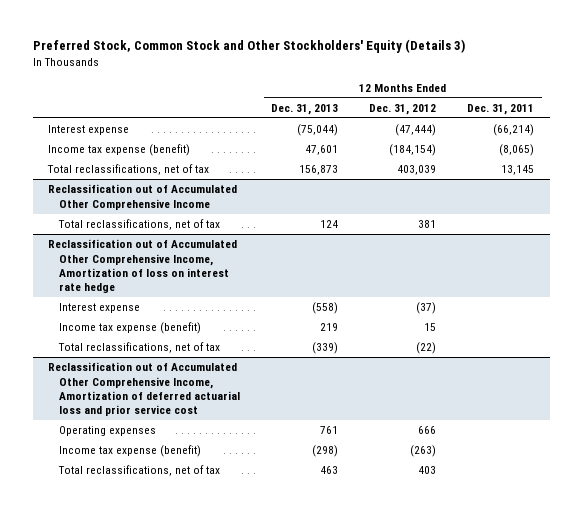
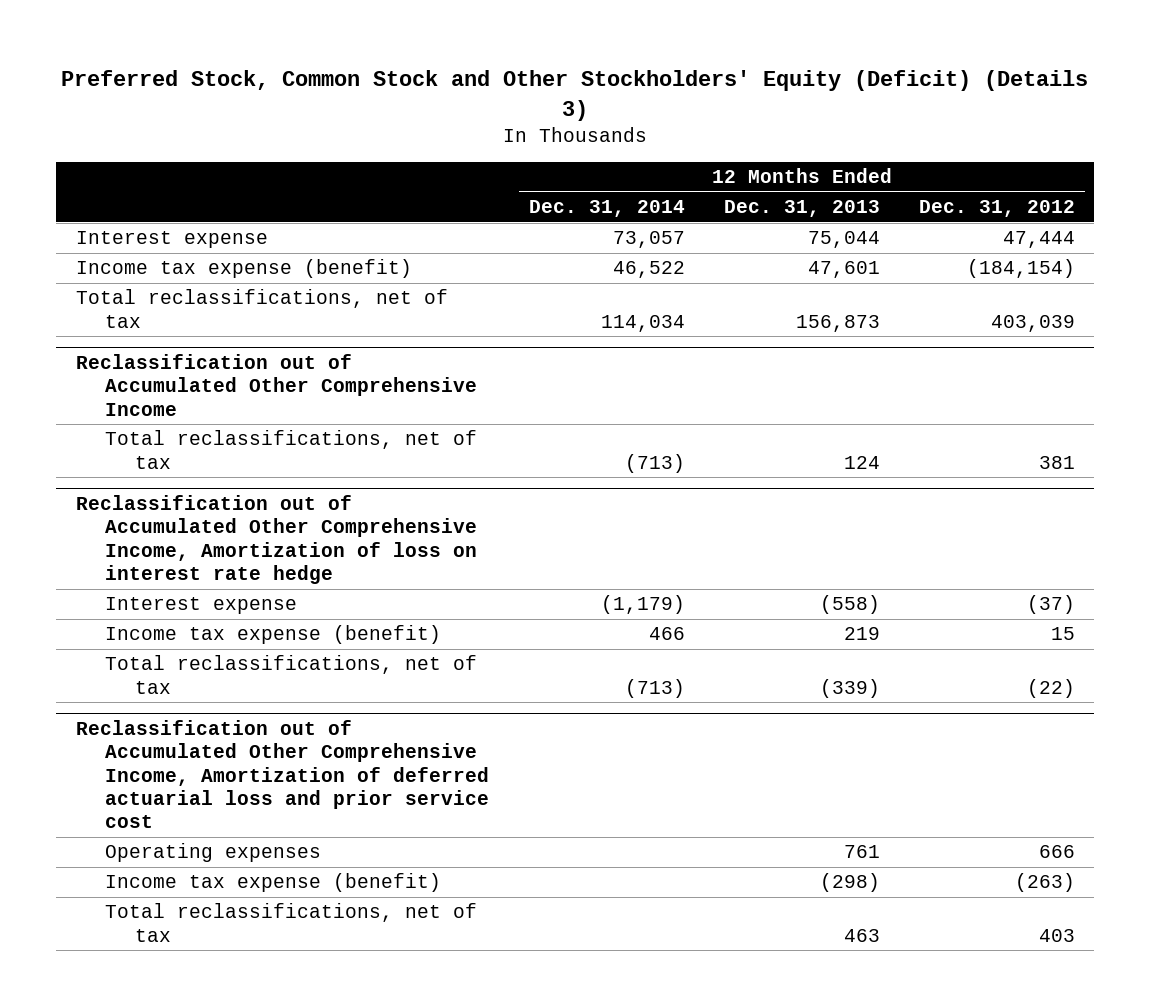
[32,39,465,54] Preferred Stock, Common Stock and Other Stockholders' Equity (Details 3) -> [61,70,1089,122] Preferred Stock, Common Stock and Other Stockholders' Equity (Deficit) (Details 3)
[467,103,535,115] Dec. 31, 2011 -> none
none -> [528,200,685,218] Dec. 31, 2014
[297,124,339,137] (75,044) -> [807,231,880,249] 75,044
[395,124,437,137] (47,444) -> [1002,231,1075,249] 47,444

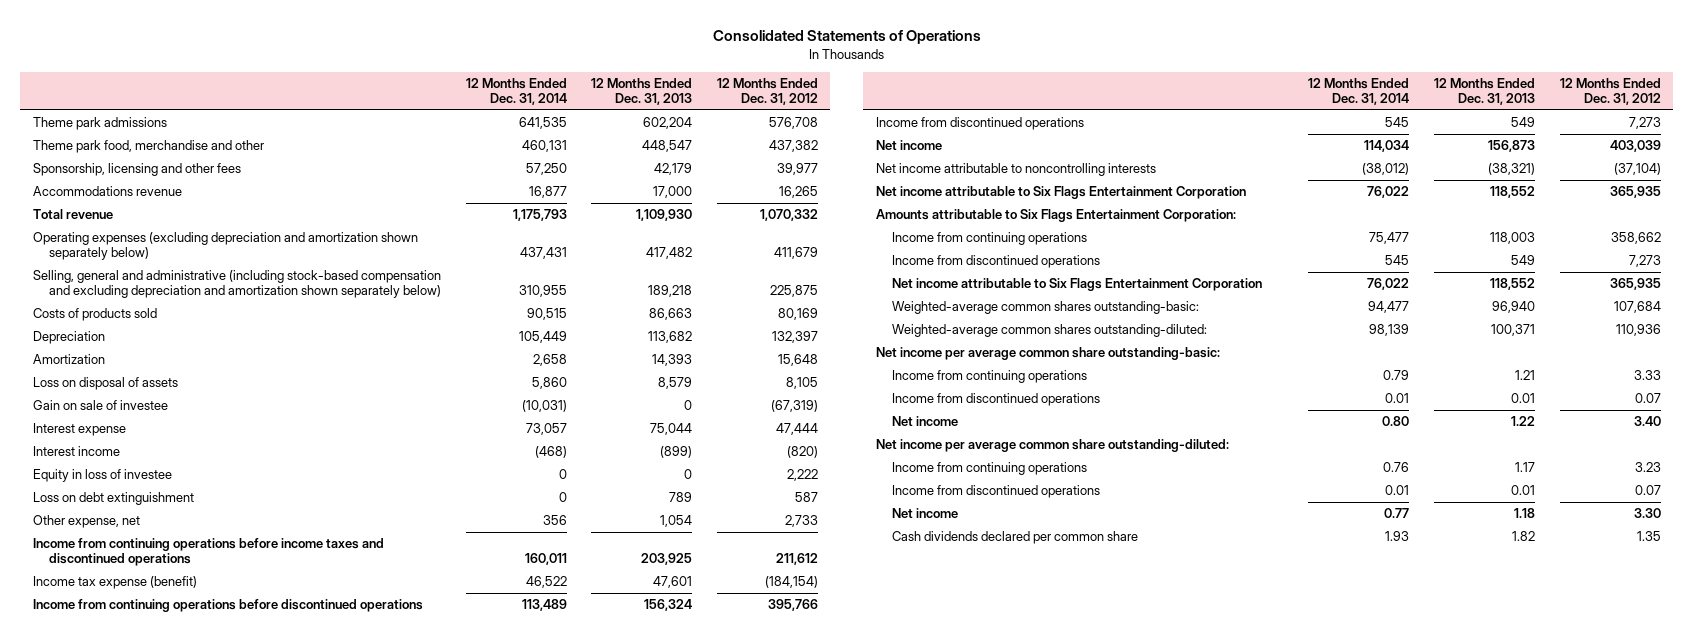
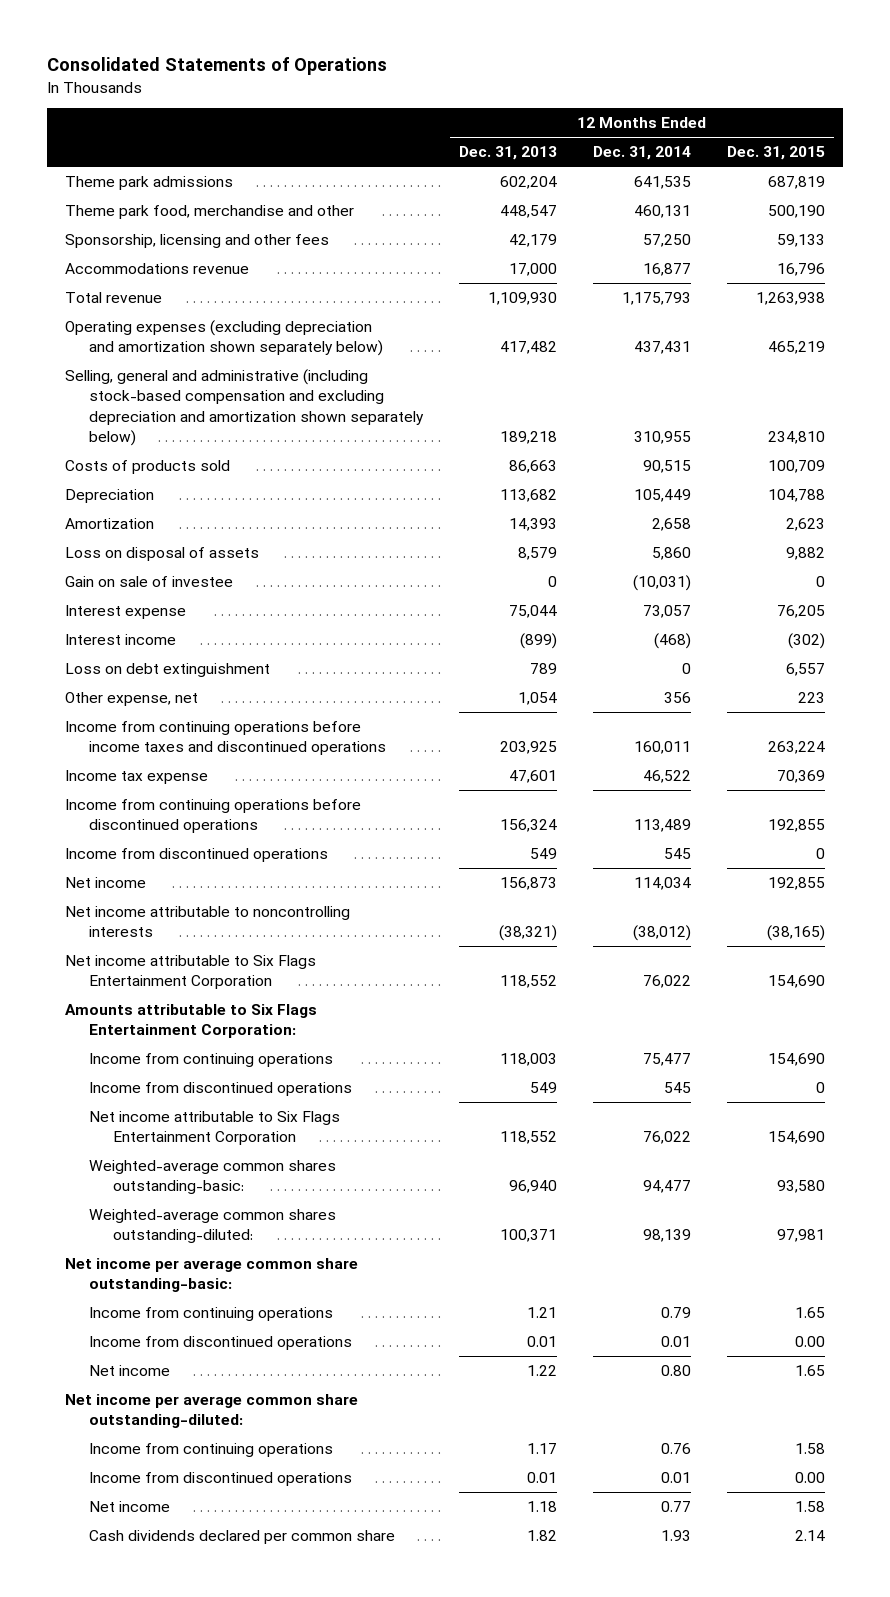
[716,77,818,106] 12 Months Ended Dec. 31, 2012 -> none
none -> [727,146,826,161] Dec. 31, 2015
[32,469,172,483] Equity in loss of investee -> none
[32,576,197,590] Income tax expense (benefit) -> [65,770,209,785] Income tax expense

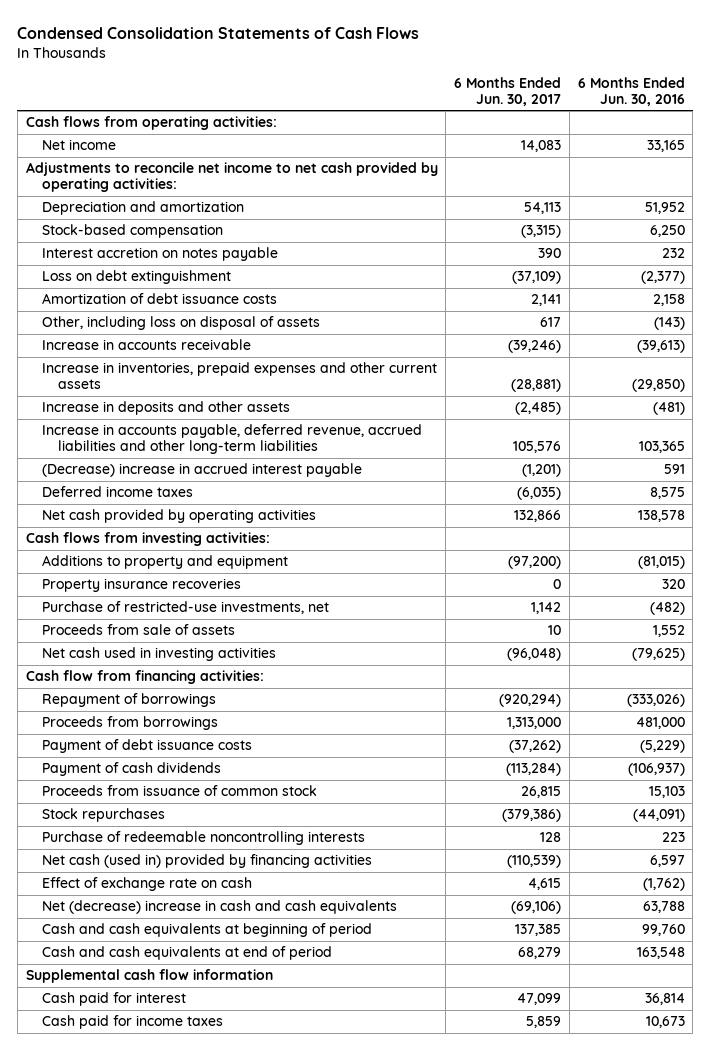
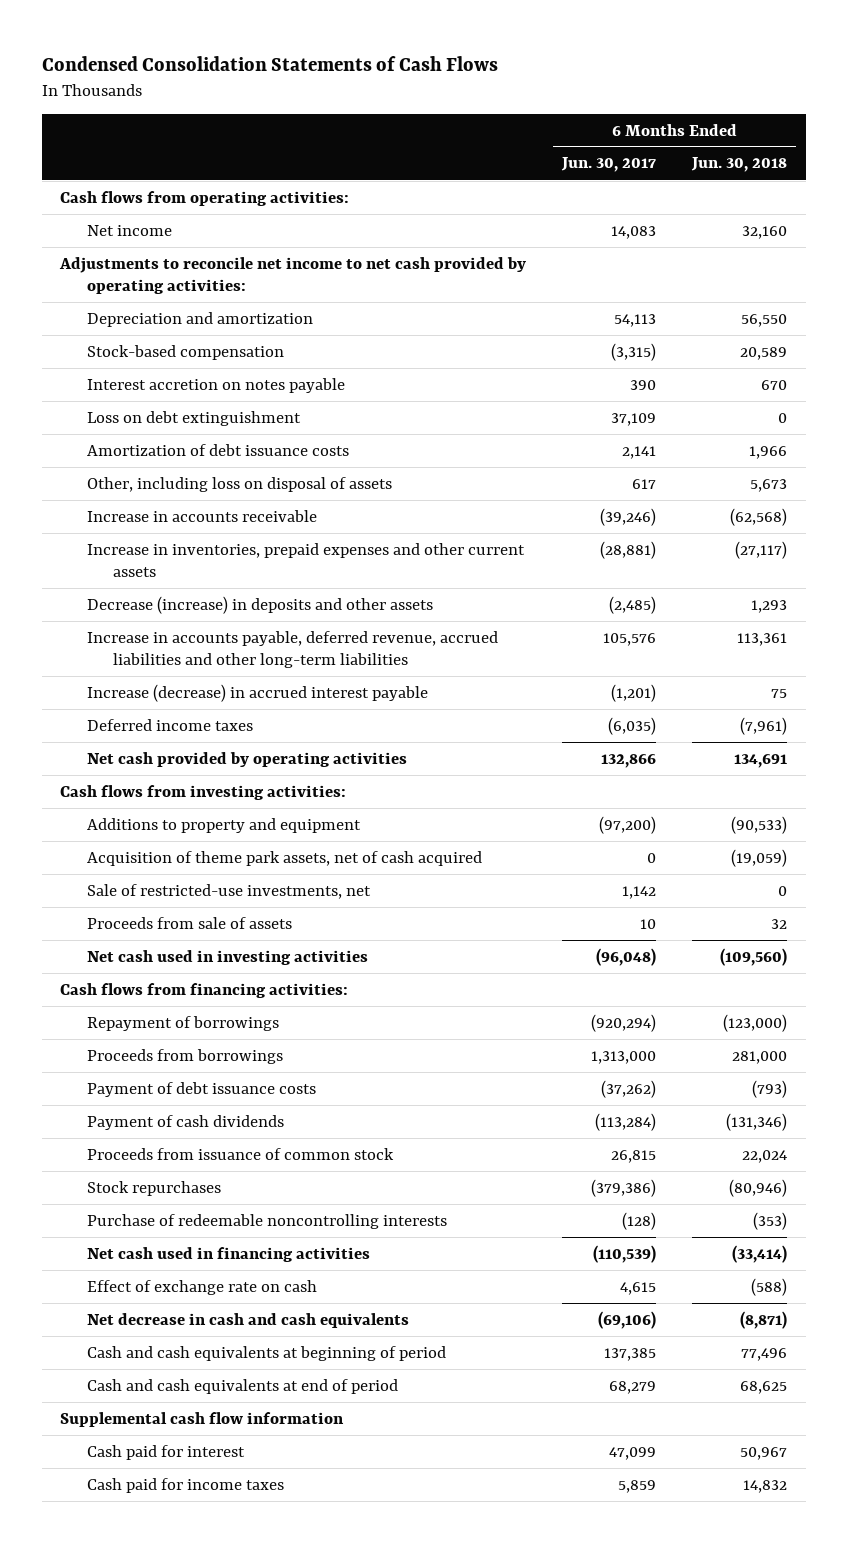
[577,76,685,106] 6 Months Ended Jun. 30, 2016 -> none
none -> [691,157,788,173] Jun. 30, 2018
[512,271,562,285] (37,109) -> [611,412,657,426] 37,109
[41,401,290,416] Increase in deposits and other assets -> [86,595,433,614] Decrease (increase) in deposits and other assets
[41,463,362,478] (Decrease) increase in accrued interest payable -> [86,683,428,702] Increase (decrease) in accrued interest payable
[41,578,241,593] Property insurance recoveries -> none
none -> [86,850,482,866] Acquisition of theme park assets, net of cash acquired
[41,601,329,615] Purchase of restricted-use investments, net -> [86,883,371,899] Sale of restricted-use investments, net
[25,670,264,685] Cash flow from financing activities: -> [59,982,348,998] Cash flows from financing activities:
[540,832,562,843] 128 -> [622,1211,657,1230] (128)
[41,854,372,869] Net cash (used in) provided by financing activities -> [86,1246,370,1262] Net cash used in financing activities
[41,900,397,915] Net (decrease) increase in cash and cash equivalents -> [86,1312,409,1328] Net decrease in cash and cash equivalents

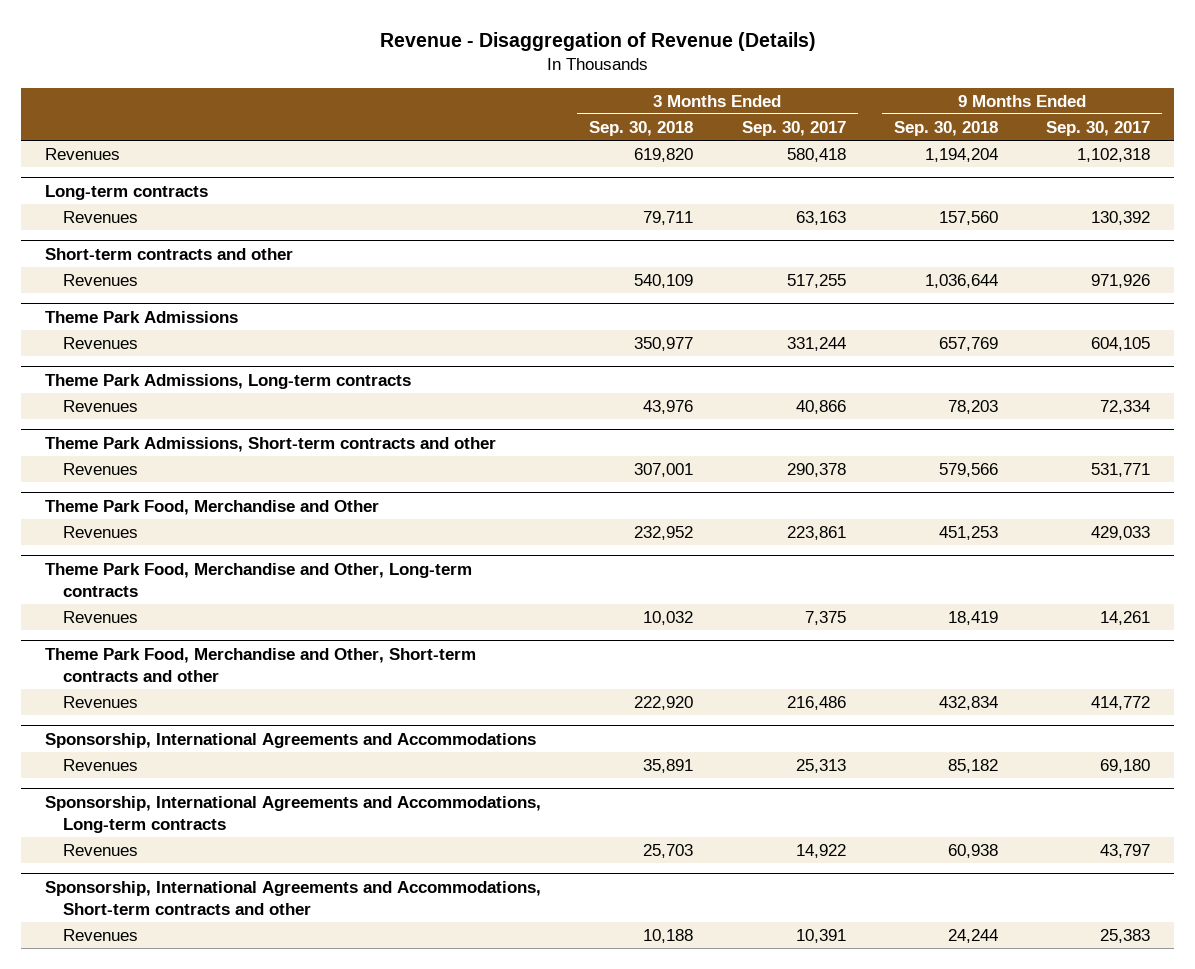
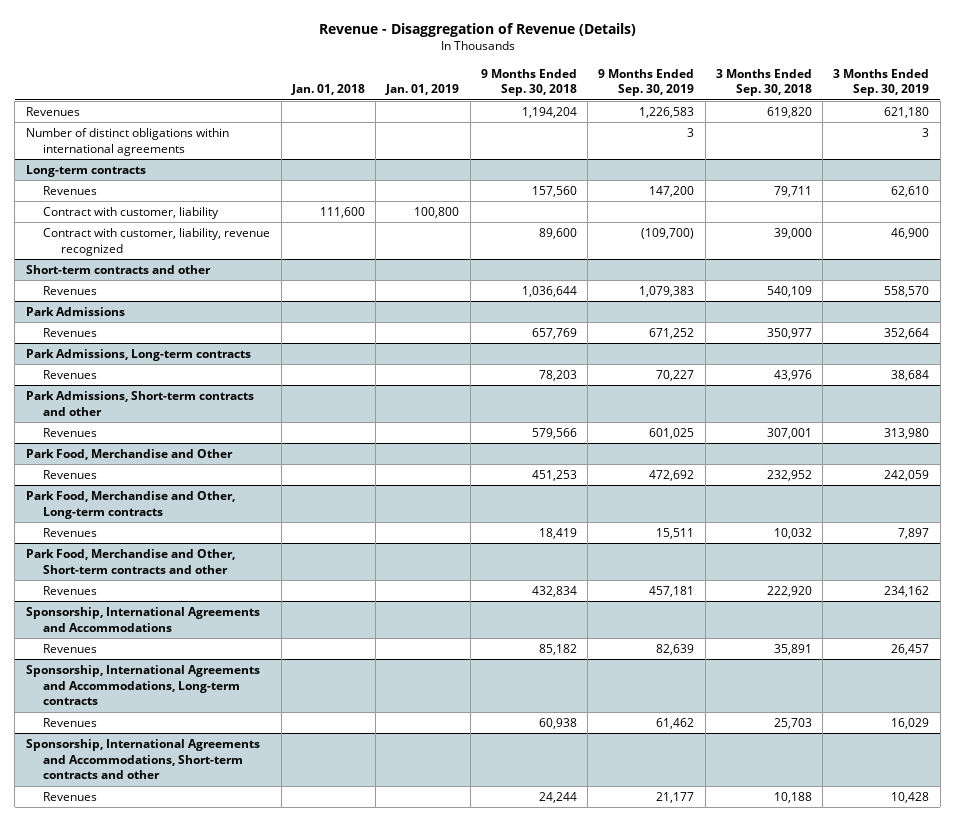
[741,120,846,136] Sep. 30, 2017 -> none
[1046,120,1151,136] Sep. 30, 2017 -> none
none -> [290,84,365,96] Jan. 01, 2018
none -> [385,84,460,96] Jan. 01, 2019
none -> [598,68,695,97] 9 Months Ended Sep. 30, 2019
none -> [833,68,930,97] 3 Months Ended Sep. 30, 2019
none -> [25,128,229,156] Number of distinct obligations within international agreements
none -> [43,207,220,220] Contract with customer, liability
none -> [43,228,271,256] Contract with customer, liability, revenue recognized
[44,310,238,323] Theme Park Admissions -> [25,307,125,317] Park Admissions
[44,373,411,389] Theme Park Admissions, Long-term contracts -> [25,349,251,362] Park Admissions, Long-term contracts
[44,436,496,452] Theme Park Admissions, Short-term contracts and other -> [25,391,254,416] Park Admissions, Short-term contracts and other
[44,499,379,515] Theme Park Food, Merchandise and Other -> [25,449,233,461] Park Food, Merchandise and Other
[44,562,472,597] Theme Park Food, Merchandise and Other, Long-term contracts -> [25,491,235,519] Park Food, Merchandise and Other, Long-term contracts
[44,647,476,682] Theme Park Food, Merchandise and Other, Short-term contracts and other -> [25,549,235,574] Park Food, Merchandise and Other, Short-term contracts and other

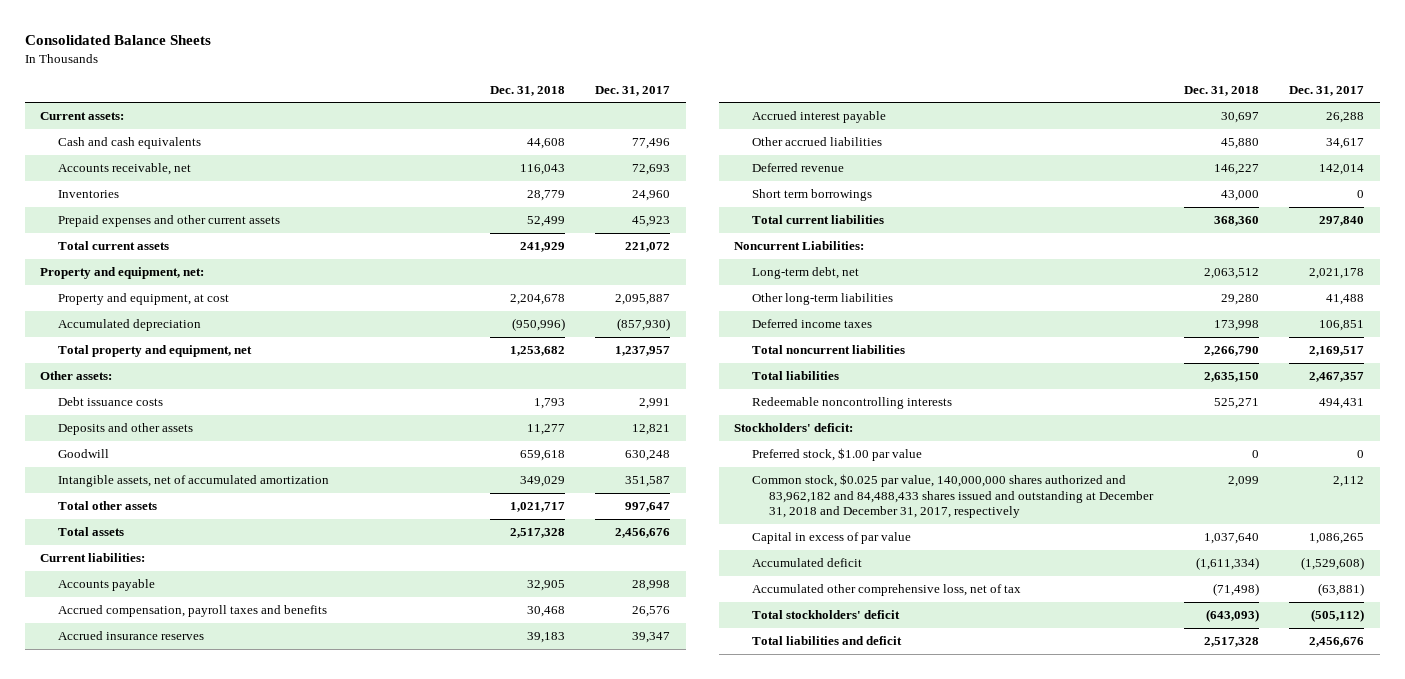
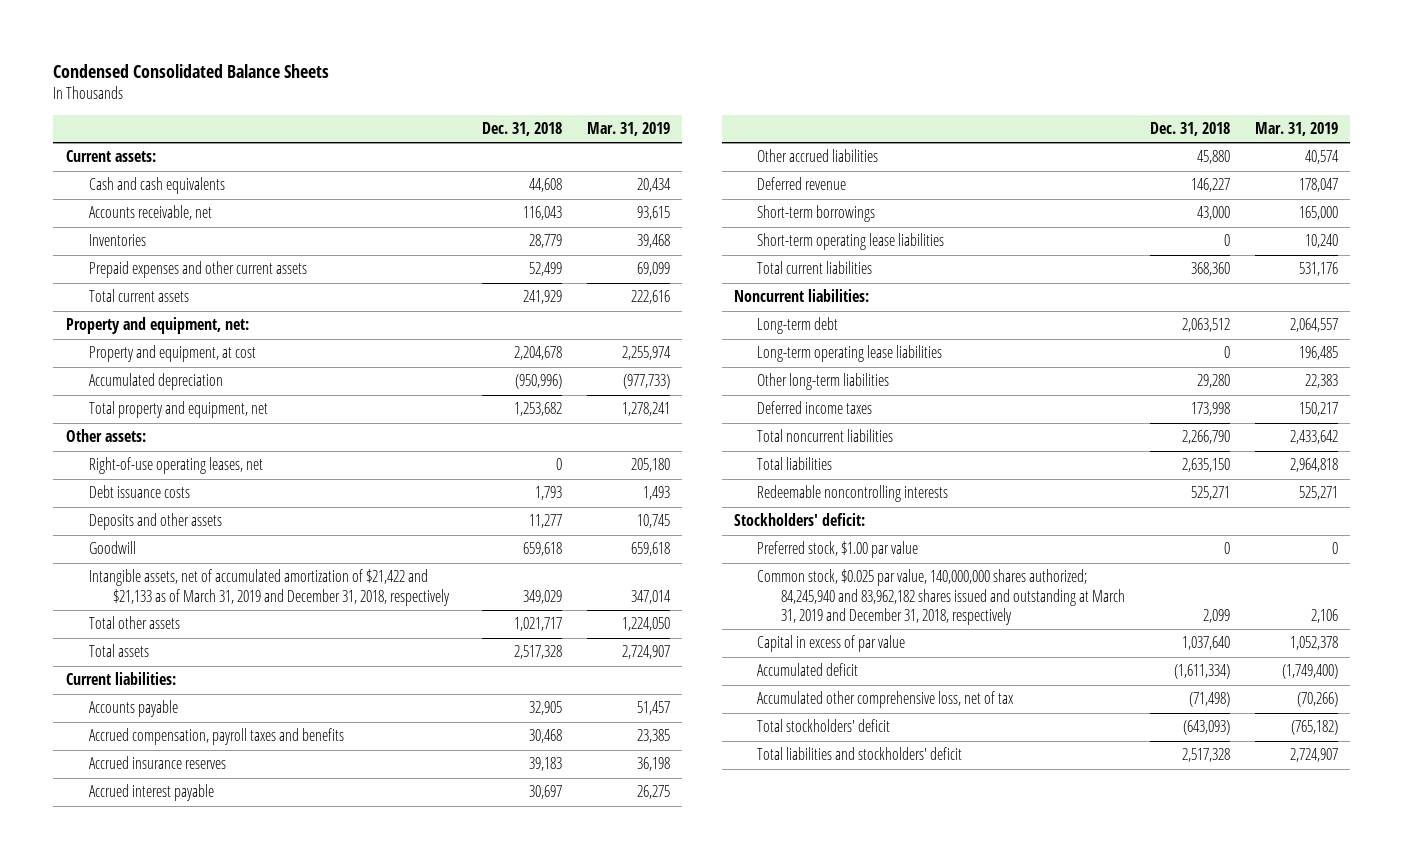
[24,35,211,46] Consolidated Balance Sheets -> [53,63,330,78] Condensed Consolidated Balance Sheets
[595,85,671,96] Dec. 31, 2017 -> none
none -> [586,122,670,137] Mar. 31, 2019
none -> [89,457,264,475] Right-of-use operating leases, net
[57,475,329,488] Intangible assets, net of accumulated amortization -> [89,569,450,606] Intangible assets, net of accumulated amortization of $21,422 and $21,133 as of March 31, 2019 and December 31, 2018, respectively
[751,189,872,202] Short term borrowings -> [757,205,876,223] Short-term borrowings
none -> [757,233,945,251] Short-term operating lease liabilities
[734,241,865,251] Noncurrent Liabilities: -> [733,289,869,303] Noncurrent liabilities:
[751,267,859,280] Long-term debt, net -> [757,317,839,335] Long-term debt
none -> [757,345,943,363] Long-term operating lease liabilities
[751,474,1155,519] Common stock, $0.025 par value, 140,000,000 shares authorized and 83,962,182 and 84,488,433 shares issued and outstanding at December 31, 2018 and December 31, 2017, respectively -> [757,569,1125,625] Common stock, $0.025 par value, 140,000,000 shares authorized; 84,245,940 and 83,962,182 shares issued and outstanding at March 31, 2019 and December 31, 2018, respectively
[751,636,902,646] Total liabilities and deficit -> [757,747,963,761] Total liabilities and stockholders' deficit

